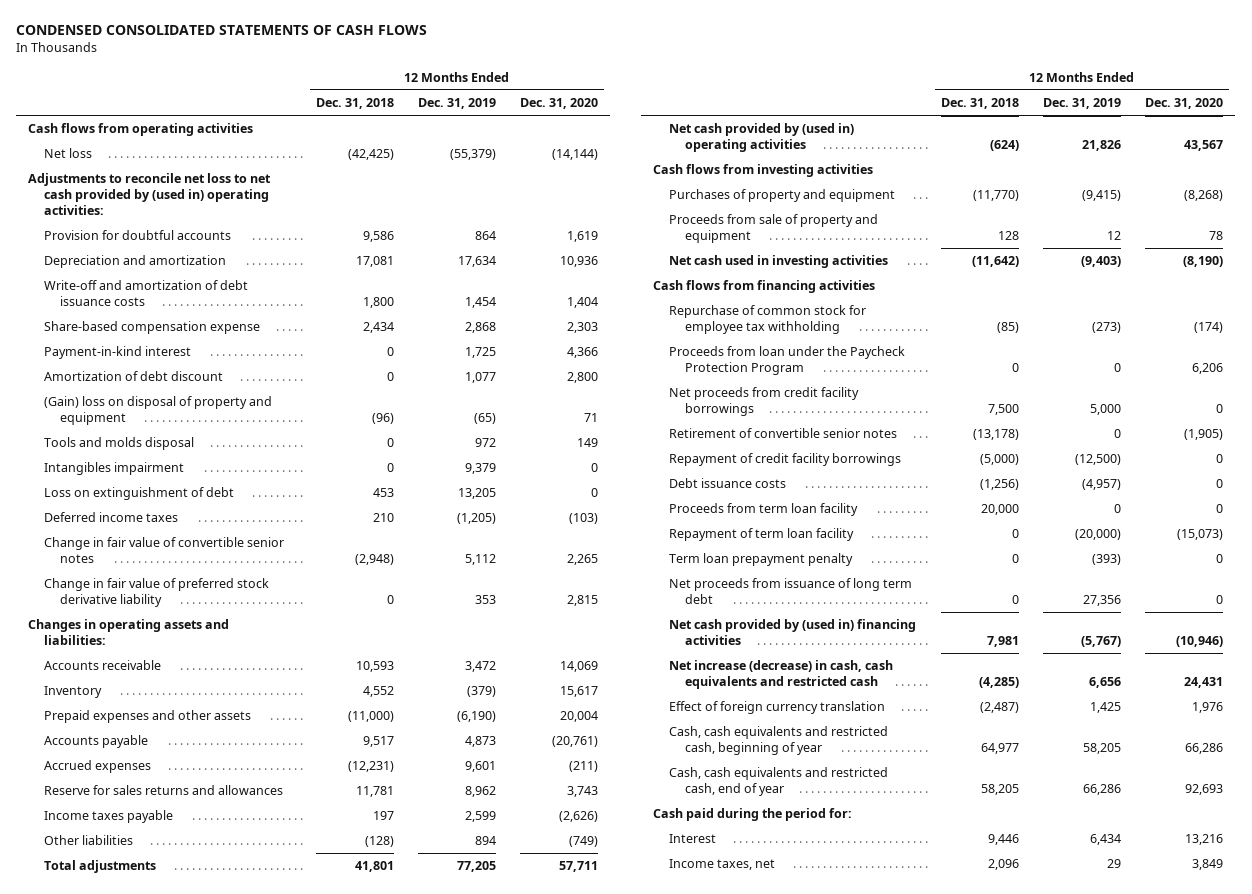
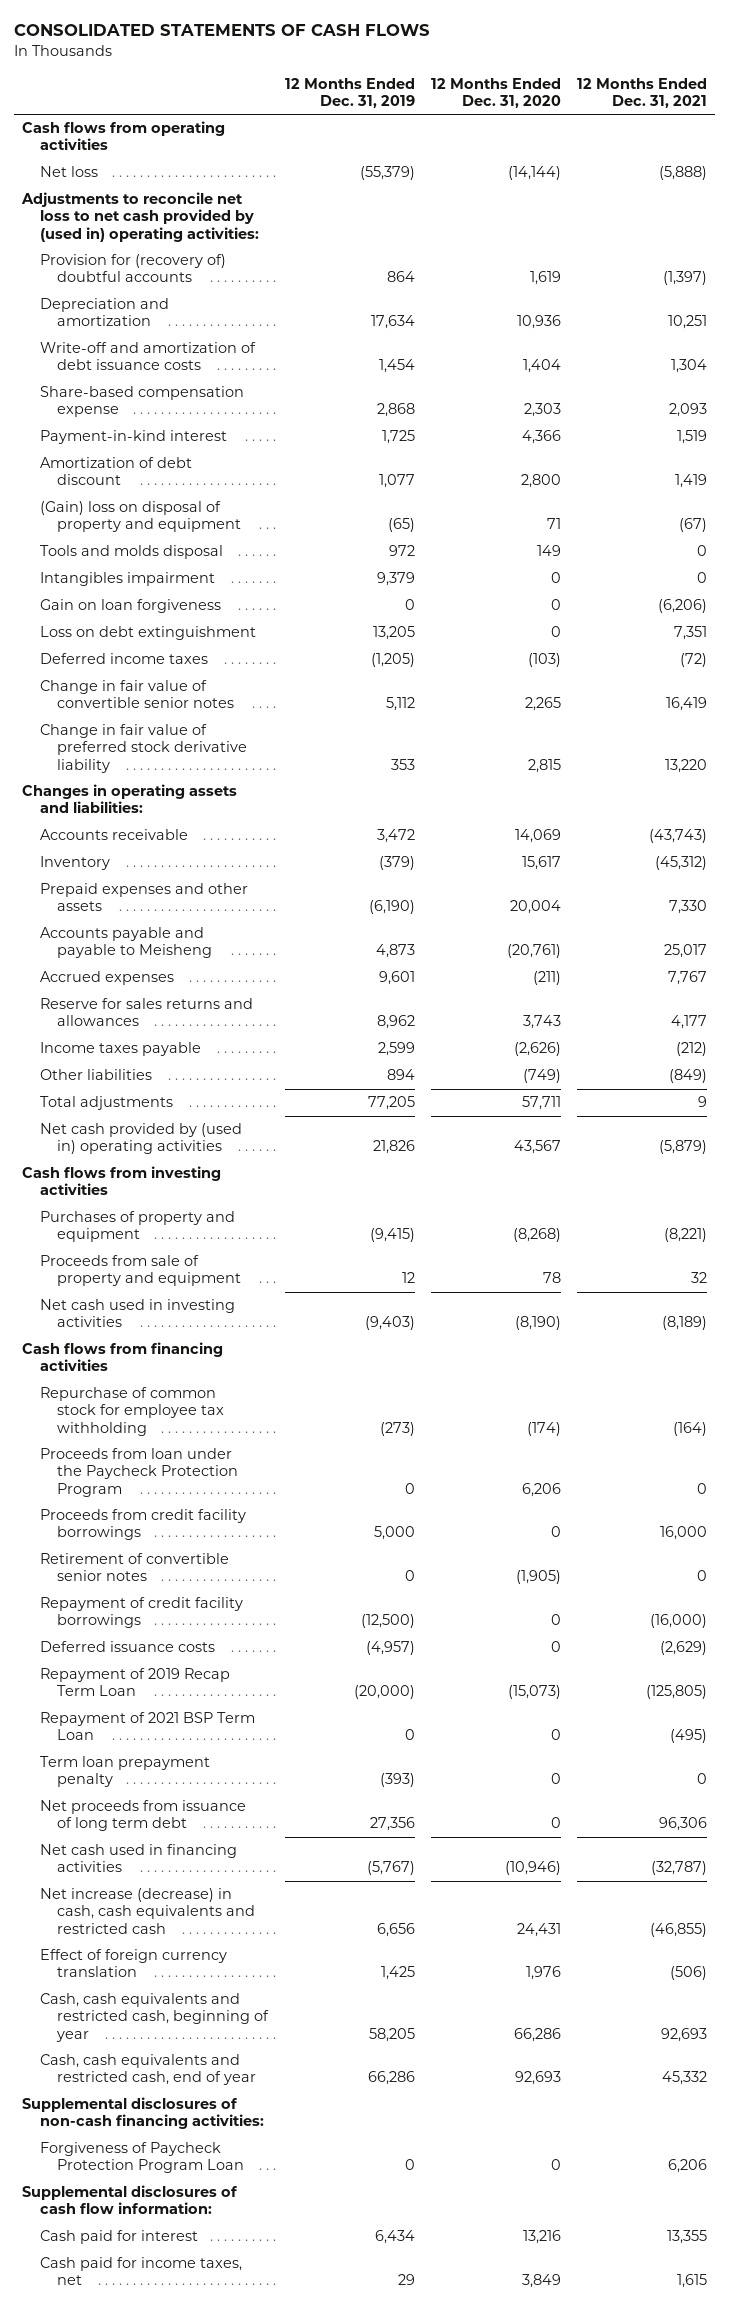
[16,25,428,36] CONDENSED CONSOLIDATED STATEMENTS OF CASH FLOWS -> [13,24,430,37] CONSOLIDATED STATEMENTS OF CASH FLOWS
[315,98,394,110] Dec. 31, 2018 -> none
none -> [576,77,707,108] 12 Months Ended Dec. 31, 2021
[44,230,232,241] Provision for doubtful accounts -> [39,254,226,283] Provision for (recovery of) doubtful accounts
none -> [39,599,221,614] Gain on loan forgiveness
[44,487,235,501] Loss on extinguishment of debt -> [39,626,256,641] Loss on debt extinguishment
[44,735,149,749] Accounts payable -> [39,927,213,959] Accounts payable and payable to Meisheng
[669,387,860,416] Net proceeds from credit facility borrowings -> [39,1509,246,1541] Proceeds from credit facility borrowings
[669,503,859,517] Proceeds from term loan facility -> none
[669,478,787,489] Debt issuance costs -> [39,1641,215,1653] Deferred issuance costs
[669,528,855,542] Repayment of term loan facility -> [39,1668,230,1697] Repayment of 2019 Recap Term Loan
none -> [39,1712,255,1741] Repayment of 2021 BSP Term Loan
[669,619,917,645] Net cash provided by (used in) financing activities -> [39,1844,237,1873] Net cash used in financing activities
[653,808,853,822] Cash paid during the period for: -> none
none -> [21,2097,264,2130] Supplemental disclosures of non-cash financing activities:
none -> [39,2142,245,2174] Forgiveness of Paycheck Protection Program Loan
none -> [21,2185,238,2215] Supplemental disclosures of cash flow information:
[669,834,717,844] Interest -> [39,2230,198,2245] Cash paid for interest
[669,859,776,871] Income taxes, net -> [39,2257,242,2286] Cash paid for income taxes, net

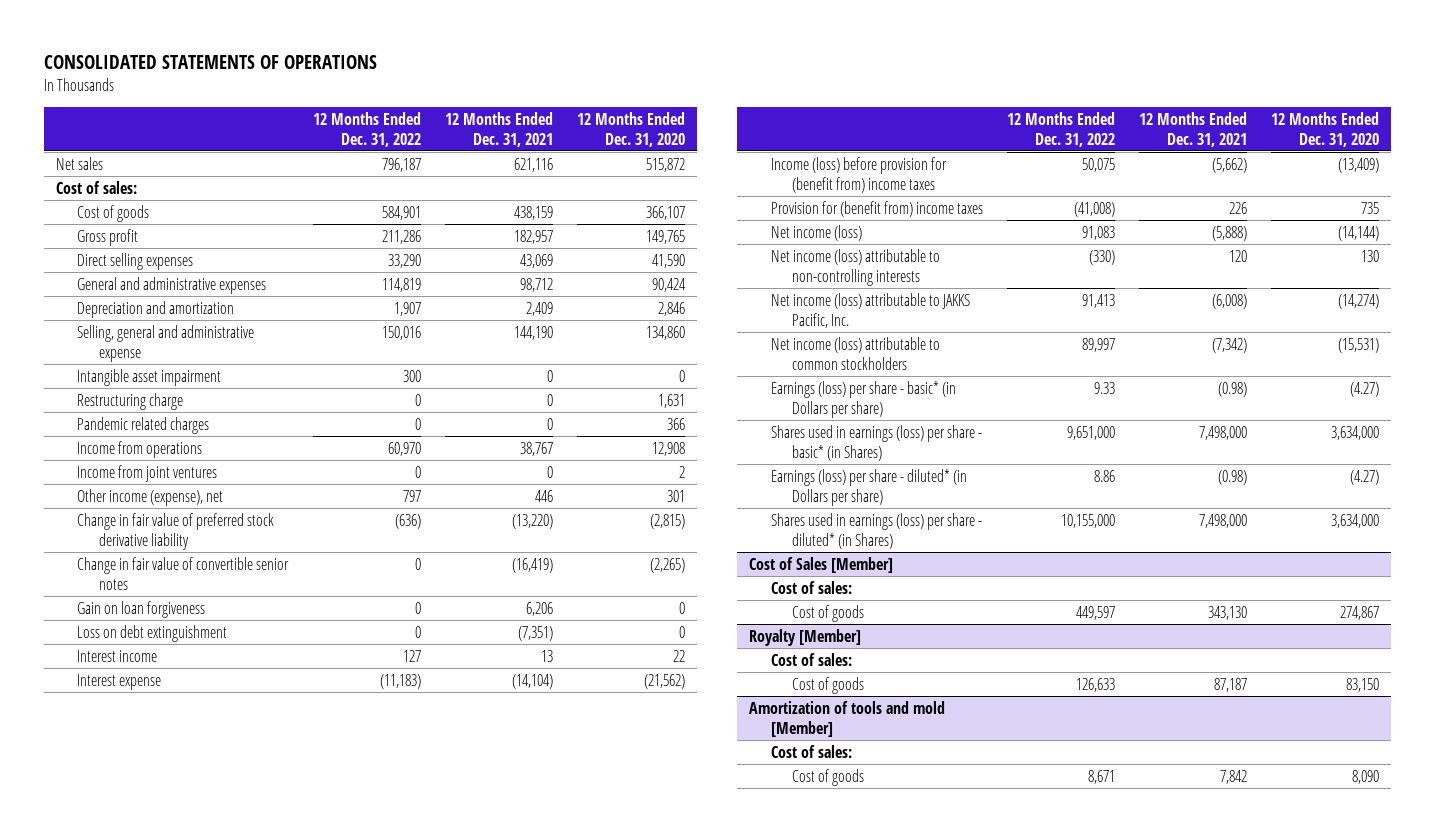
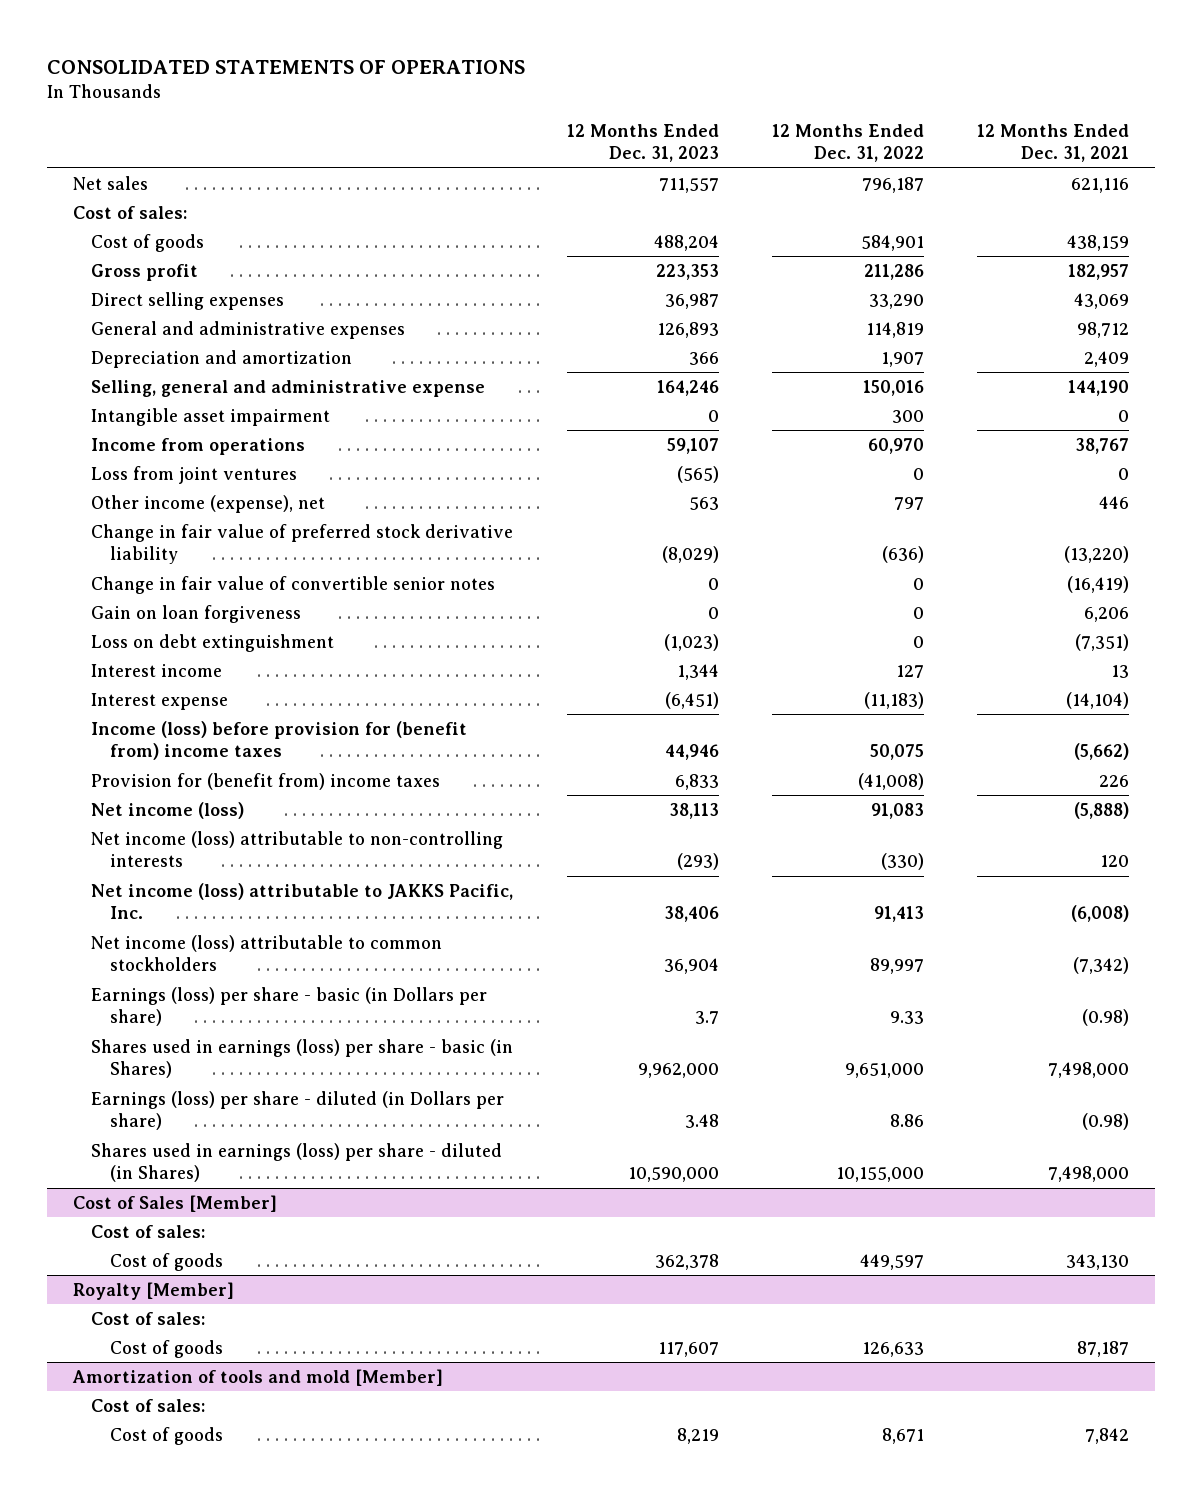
[577,111,686,147] 12 Months Ended Dec. 31, 2020 -> none
none -> [566,123,719,163] 12 Months Ended Dec. 31, 2023
[77,392,184,410] Restructuring charge -> none
[77,416,210,434] Pandemic related charges -> none
[77,464,218,482] Income from joint ventures -> [91,465,298,484] Loss from joint ventures
[770,380,956,418] Earnings (loss) per share - basic* (in Dollars per share) -> [91,986,488,1027] Earnings (loss) per share - basic (in Dollars per share)
[770,424,982,461] Shares used in earnings (loss) per share - basic* (in Shares) -> [91,1038,514,1079] Shares used in earnings (loss) per share - basic (in Shares)
[770,468,967,506] Earnings (loss) per share - diluted* (in Dollars per share) -> [91,1090,505,1131] Earnings (loss) per share - diluted (in Dollars per share)
[770,512,982,549] Shares used in earnings (loss) per share - diluted* (in Shares) -> [91,1142,503,1183] Shares used in earnings (loss) per share - diluted (in Shares)

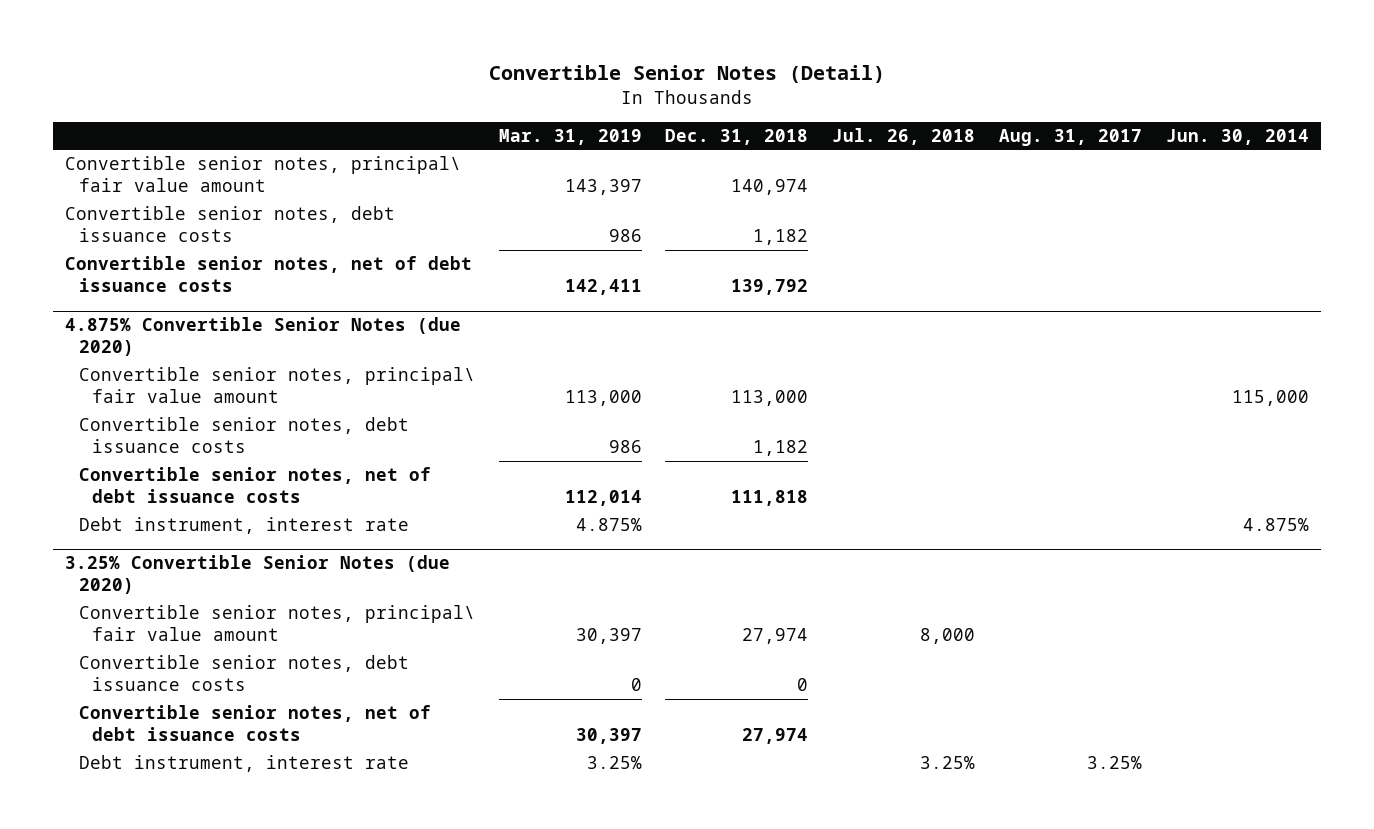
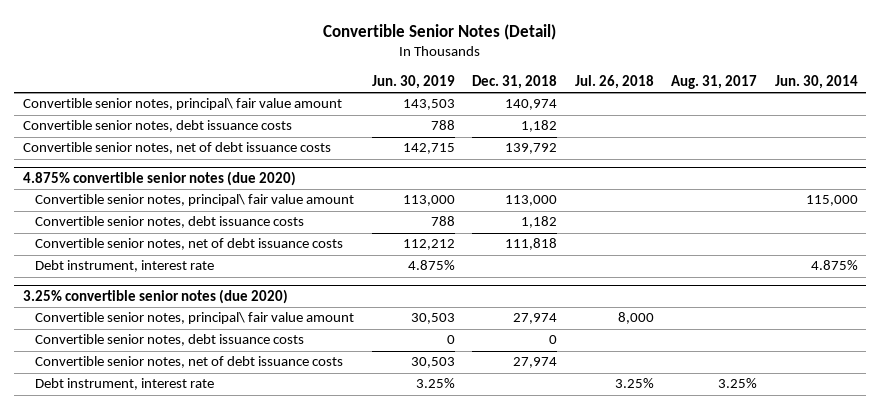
[498,128,642,145] Mar. 31, 2019 -> none
none -> [371,75,455,90] Jun. 30, 2019
[65,317,462,357] 4.875% Convertible Senior Notes (due 2020) -> [22,170,296,186] 4.875% convertible senior notes (due 2020)
[65,555,451,595] 3.25% Convertible Senior Notes (due 2020) -> [22,288,288,304] 3.25% convertible senior notes (due 2020)

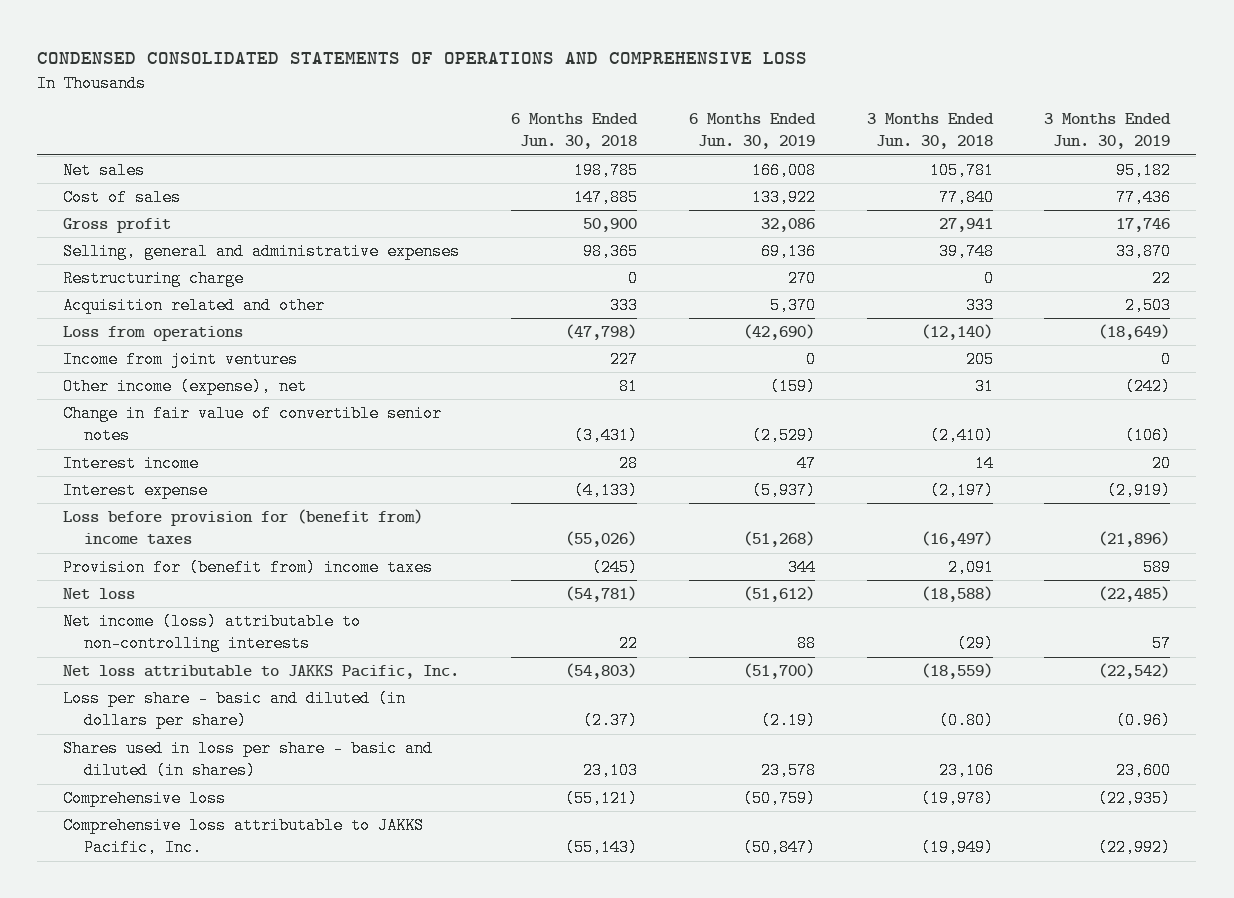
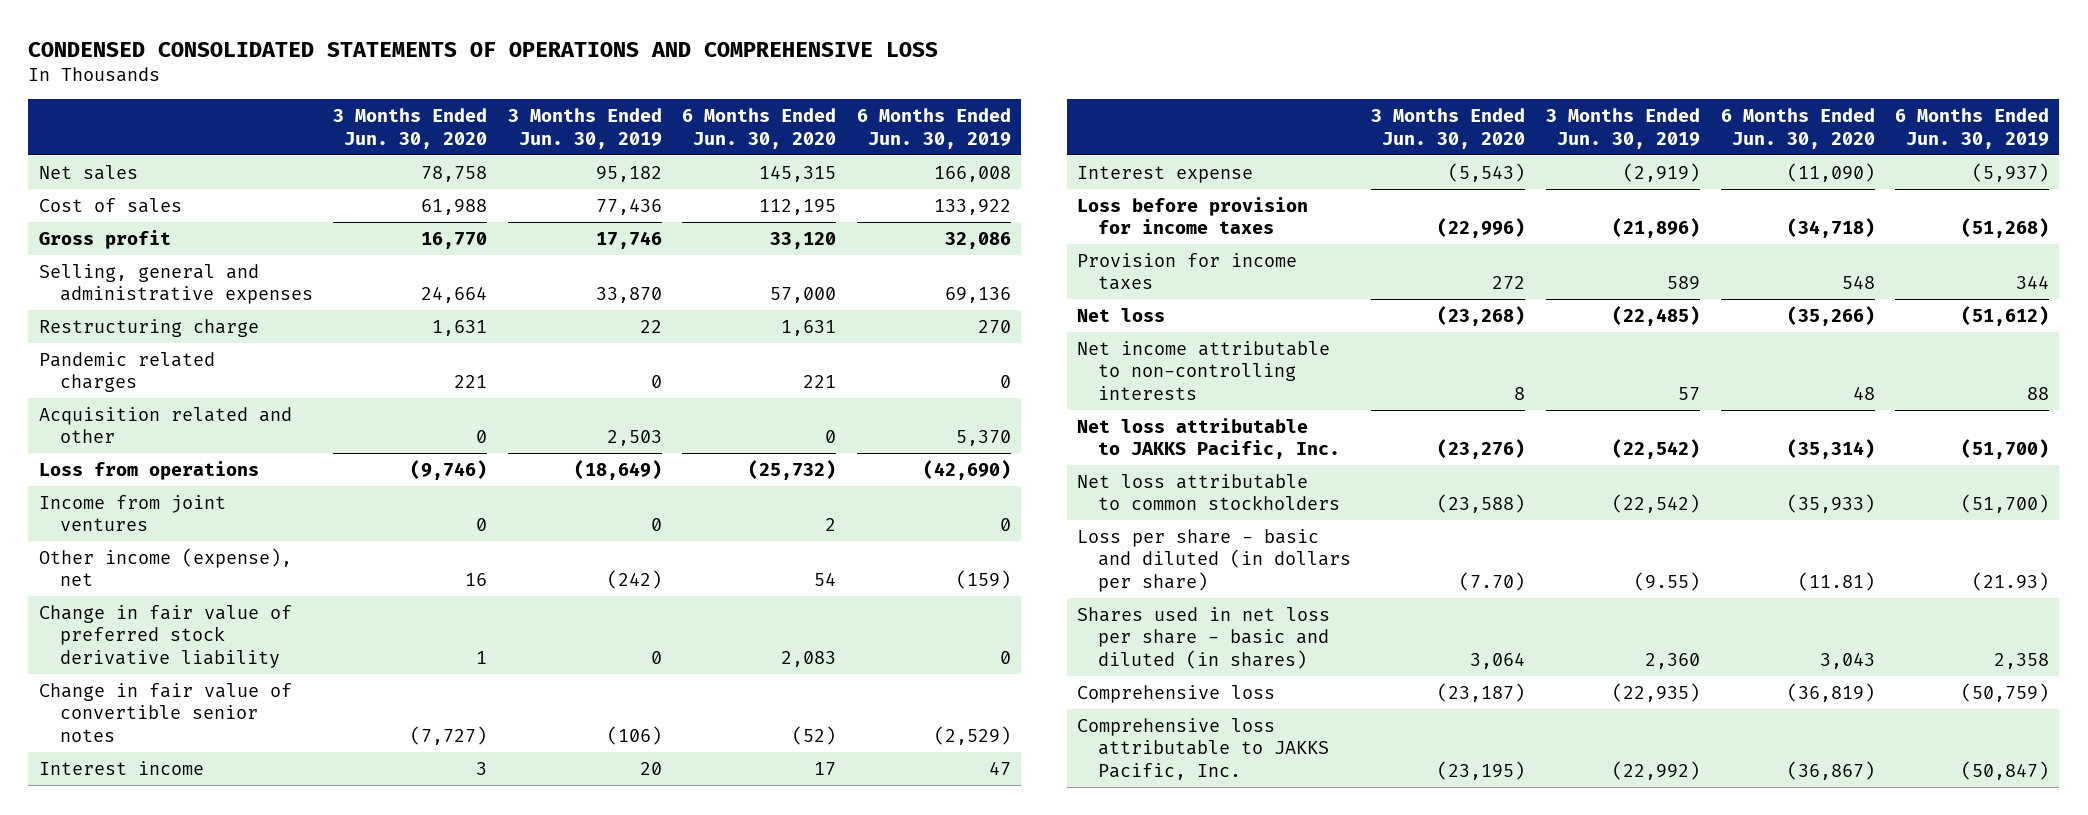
[511,113,639,150] 6 Months Ended Jun. 30, 2018 -> none
[866,113,994,150] 3 Months Ended Jun. 30, 2018 -> none
none -> [333,107,488,149] 3 Months Ended Jun. 30, 2020
none -> [682,107,837,149] 6 Months Ended Jun. 30, 2020
none -> [38,351,215,393] Pandemic related charges
none -> [38,604,292,669] Change in fair value of preferred stock derivative liability
[63,508,424,546] Loss before provision for (benefit from) income taxes -> [1076,196,1308,235] Loss before provision for income taxes
[63,558,434,576] Provision for (benefit from) income taxes -> [1076,252,1297,291] Provision for income taxes
[63,612,362,653] Net income (loss) attributable to non-controlling interests -> [1076,340,1330,401] Net income attributable to non-controlling interests
none -> [1076,473,1340,511] Net loss attributable to common stockholders
[760,712,816,730] (2.19) -> [1972,572,2050,592] (21.93)
[1116,712,1172,730] (0.96) -> [1633,572,1700,592] (9.55)
[63,739,434,780] Shares used in loss per share - basic and diluted (in shares) -> [1076,606,1330,670] Shares used in net loss per share - basic and diluted (in shares)
[760,762,816,780] 23,578 -> [1994,653,2050,670] 2,358
[1116,762,1172,780] 23,600 -> [1644,653,1700,670] 2,360

